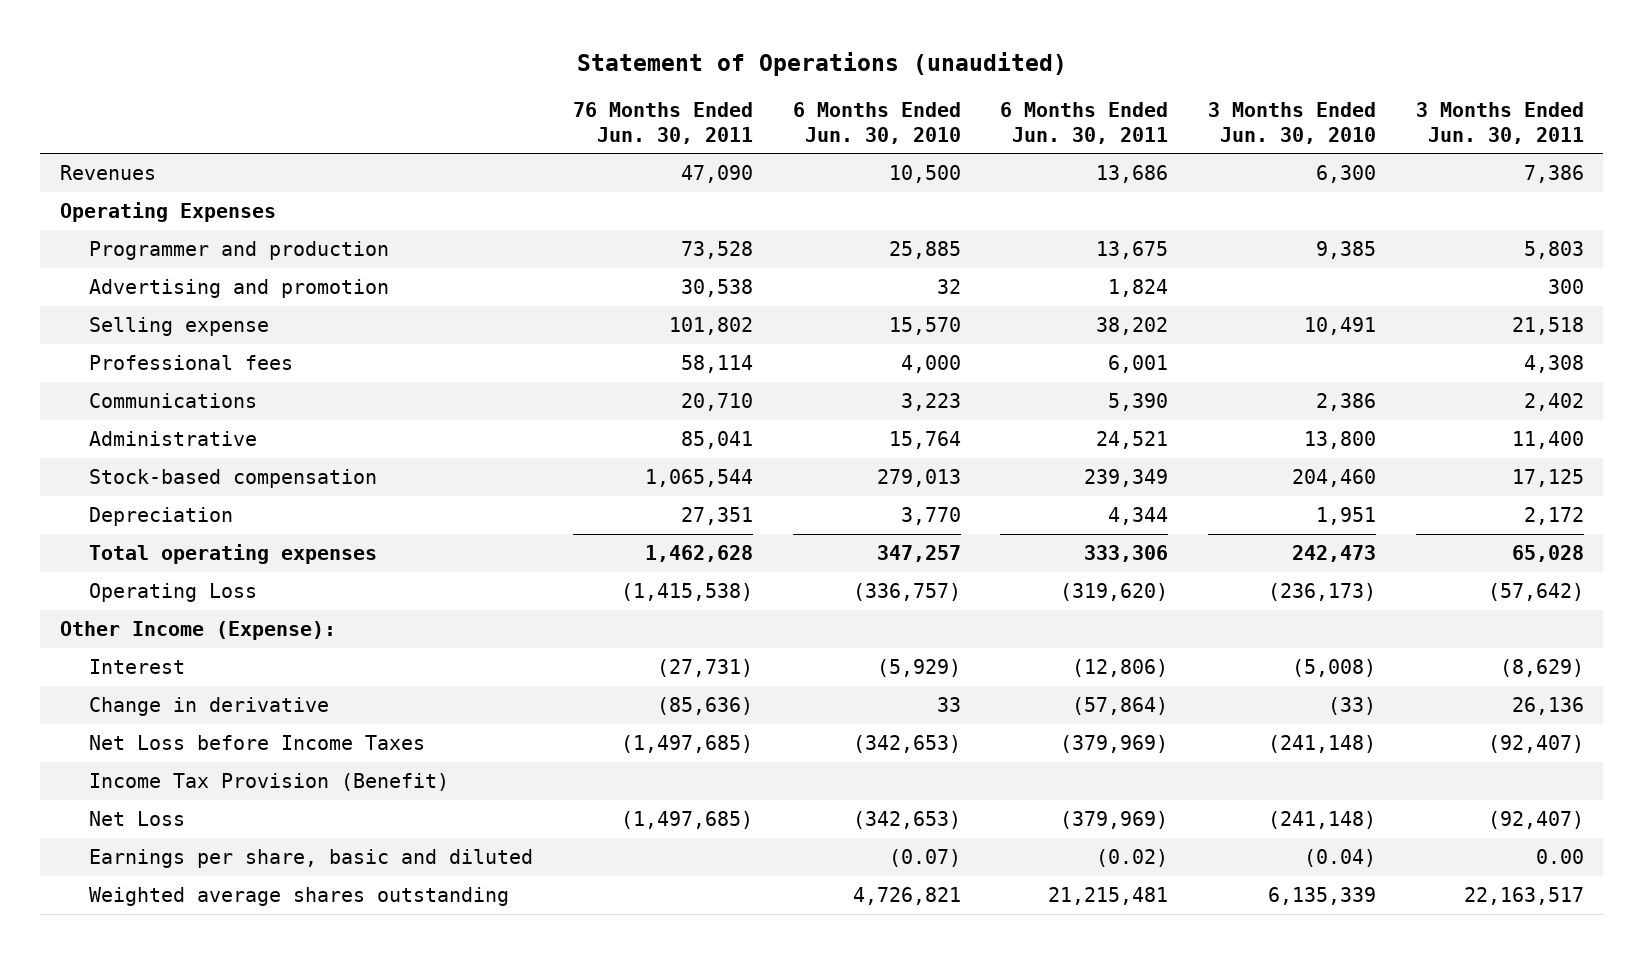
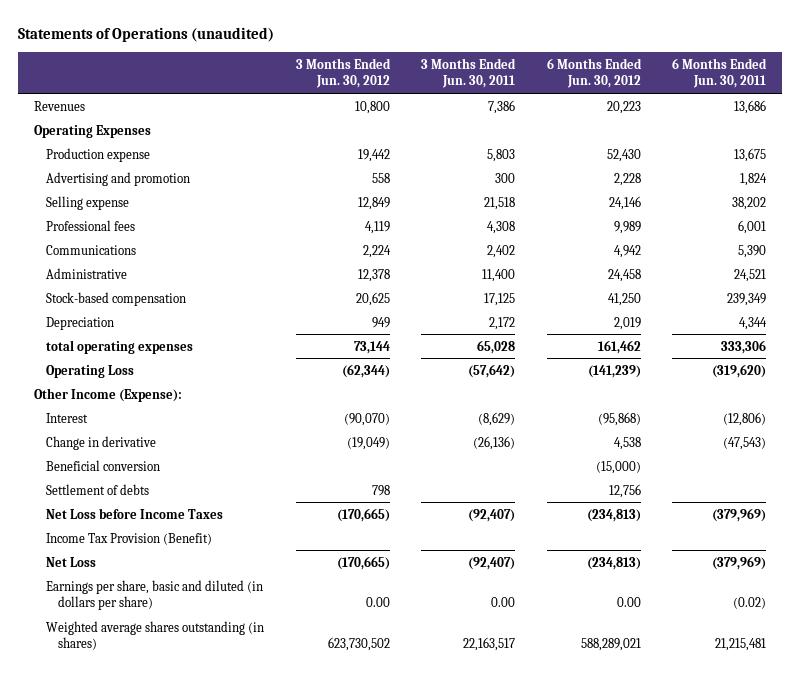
[576,52,1067,77] Statement of Operations (unaudited) -> [18,26,275,42] Statements of Operations (unaudited)
[573,102,754,144] 76 Months Ended Jun. 30, 2011 -> none
[792,102,961,144] 6 Months Ended Jun. 30, 2010 -> none
[1207,102,1376,144] 3 Months Ended Jun. 30, 2010 -> none
none -> [295,57,391,89] 3 Months Ended Jun. 30, 2012
none -> [546,57,642,89] 6 Months Ended Jun. 30, 2012
[89,241,390,261] Programmer and production -> [46,147,151,162] Production expense
[89,544,378,565] Total operating expenses -> [46,339,194,354] total operating expenses
[1072,697,1169,716] (57,864) -> [723,436,767,450] (47,543)
[1511,697,1584,716] 26,136 -> [473,435,516,450] (26,136)
none -> [46,459,161,471] Beneficial conversion
none -> [46,483,150,495] Settlement of debts
[89,849,534,869] Earnings per share, basic and diluted -> [46,579,264,611] Earnings per share, basic and diluted (in dollars per share)
[89,887,510,907] Weighted average shares outstanding -> [46,620,265,651] Weighted average shares outstanding (in shares)

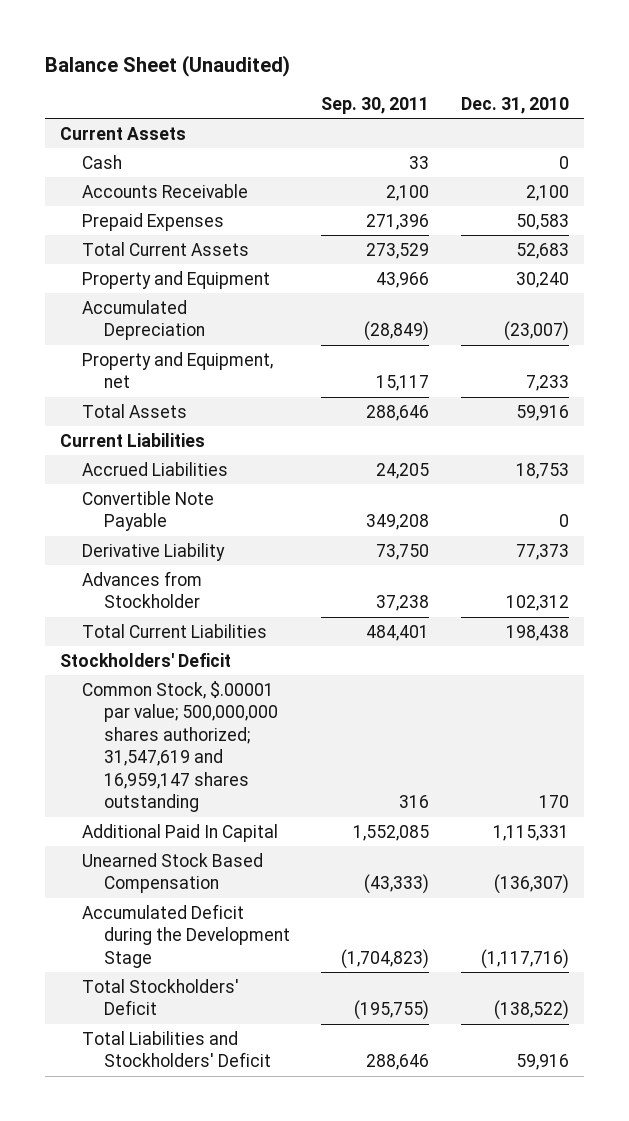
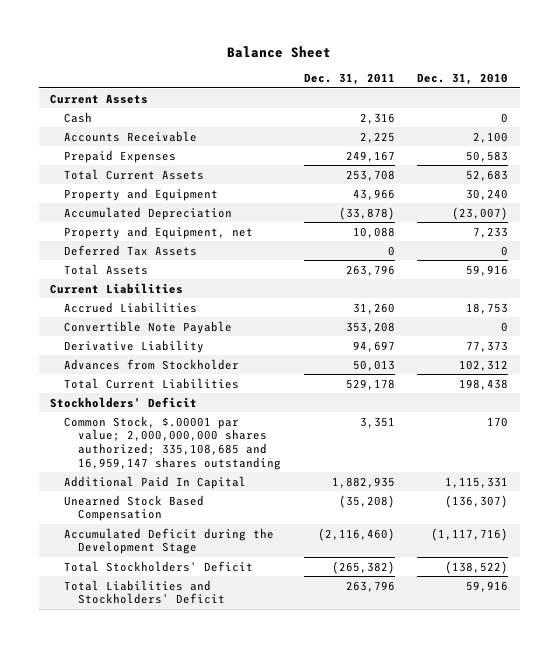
[44,54,290,77] Balance Sheet (Unaudited) -> [227,46,332,59] Balance Sheet
[321,96,430,114] Sep. 30, 2011 -> none
none -> [303,73,395,86] Dec. 31, 2011
none -> [64,244,198,256] Deferred Tax Assets
[82,680,278,813] Common Stock, $.00001 par value; 500,000,000 shares authorized; 31,547,619 and 16,959,147 shares outstanding -> [64,415,282,470] Common Stock, $.00001 par value; 2,000,000,000 shares authorized; 335,108,685 and 16,959,147 shares outstanding

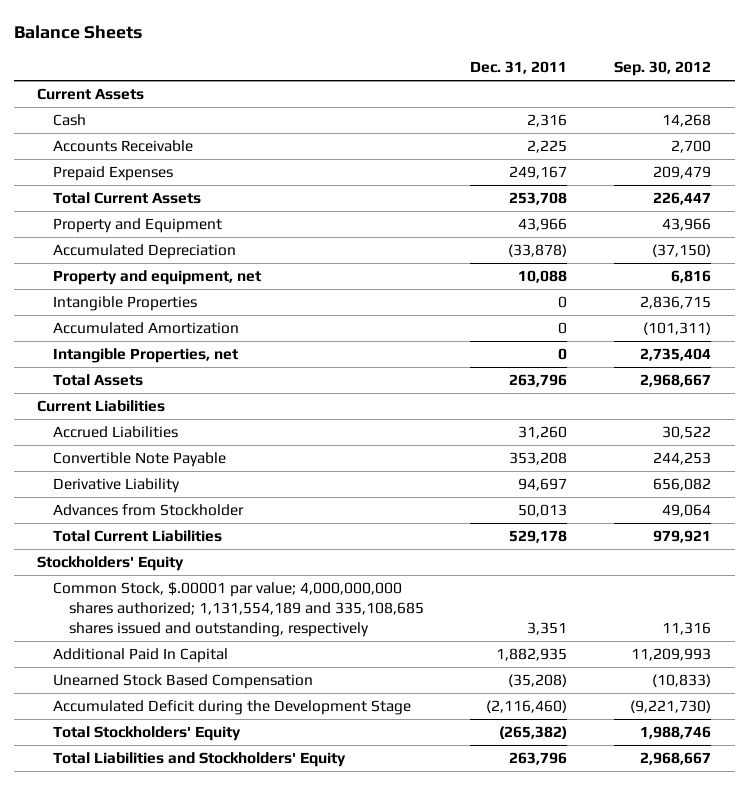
[227,46,332,59] Balance Sheet -> [13,25,142,40] Balance Sheets
[417,73,509,86] Dec. 31, 2010 -> none
none -> [614,61,712,77] Sep. 30, 2012
[64,244,198,256] Deferred Tax Assets -> none
[64,225,254,239] Property and Equipment, net -> [52,270,261,286] Property and equipment, net
none -> [52,296,197,312] Intangible Properties
none -> [52,322,239,335] Accumulated Amortization
none -> [52,348,238,364] Intangible Properties, net
[50,396,198,408] Stockholders' Deficit -> [37,556,185,572] Stockholders' Equity
[64,415,282,470] Common Stock, $.00001 par value; 2,000,000,000 shares authorized; 335,108,685 and 16,959,147 shares outstanding -> [52,582,424,638] Common Stock, $.00001 par value; 4,000,000,000 shares authorized; 1,131,554,189 and 335,108,685 shares issued and outstanding, respectively
[64,560,254,572] Total Stockholders' Deficit -> [52,726,241,742] Total Stockholders' Equity
[64,579,226,605] Total Liabilities and Stockholders' Deficit -> [52,752,346,768] Total Liabilities and Stockholders' Equity

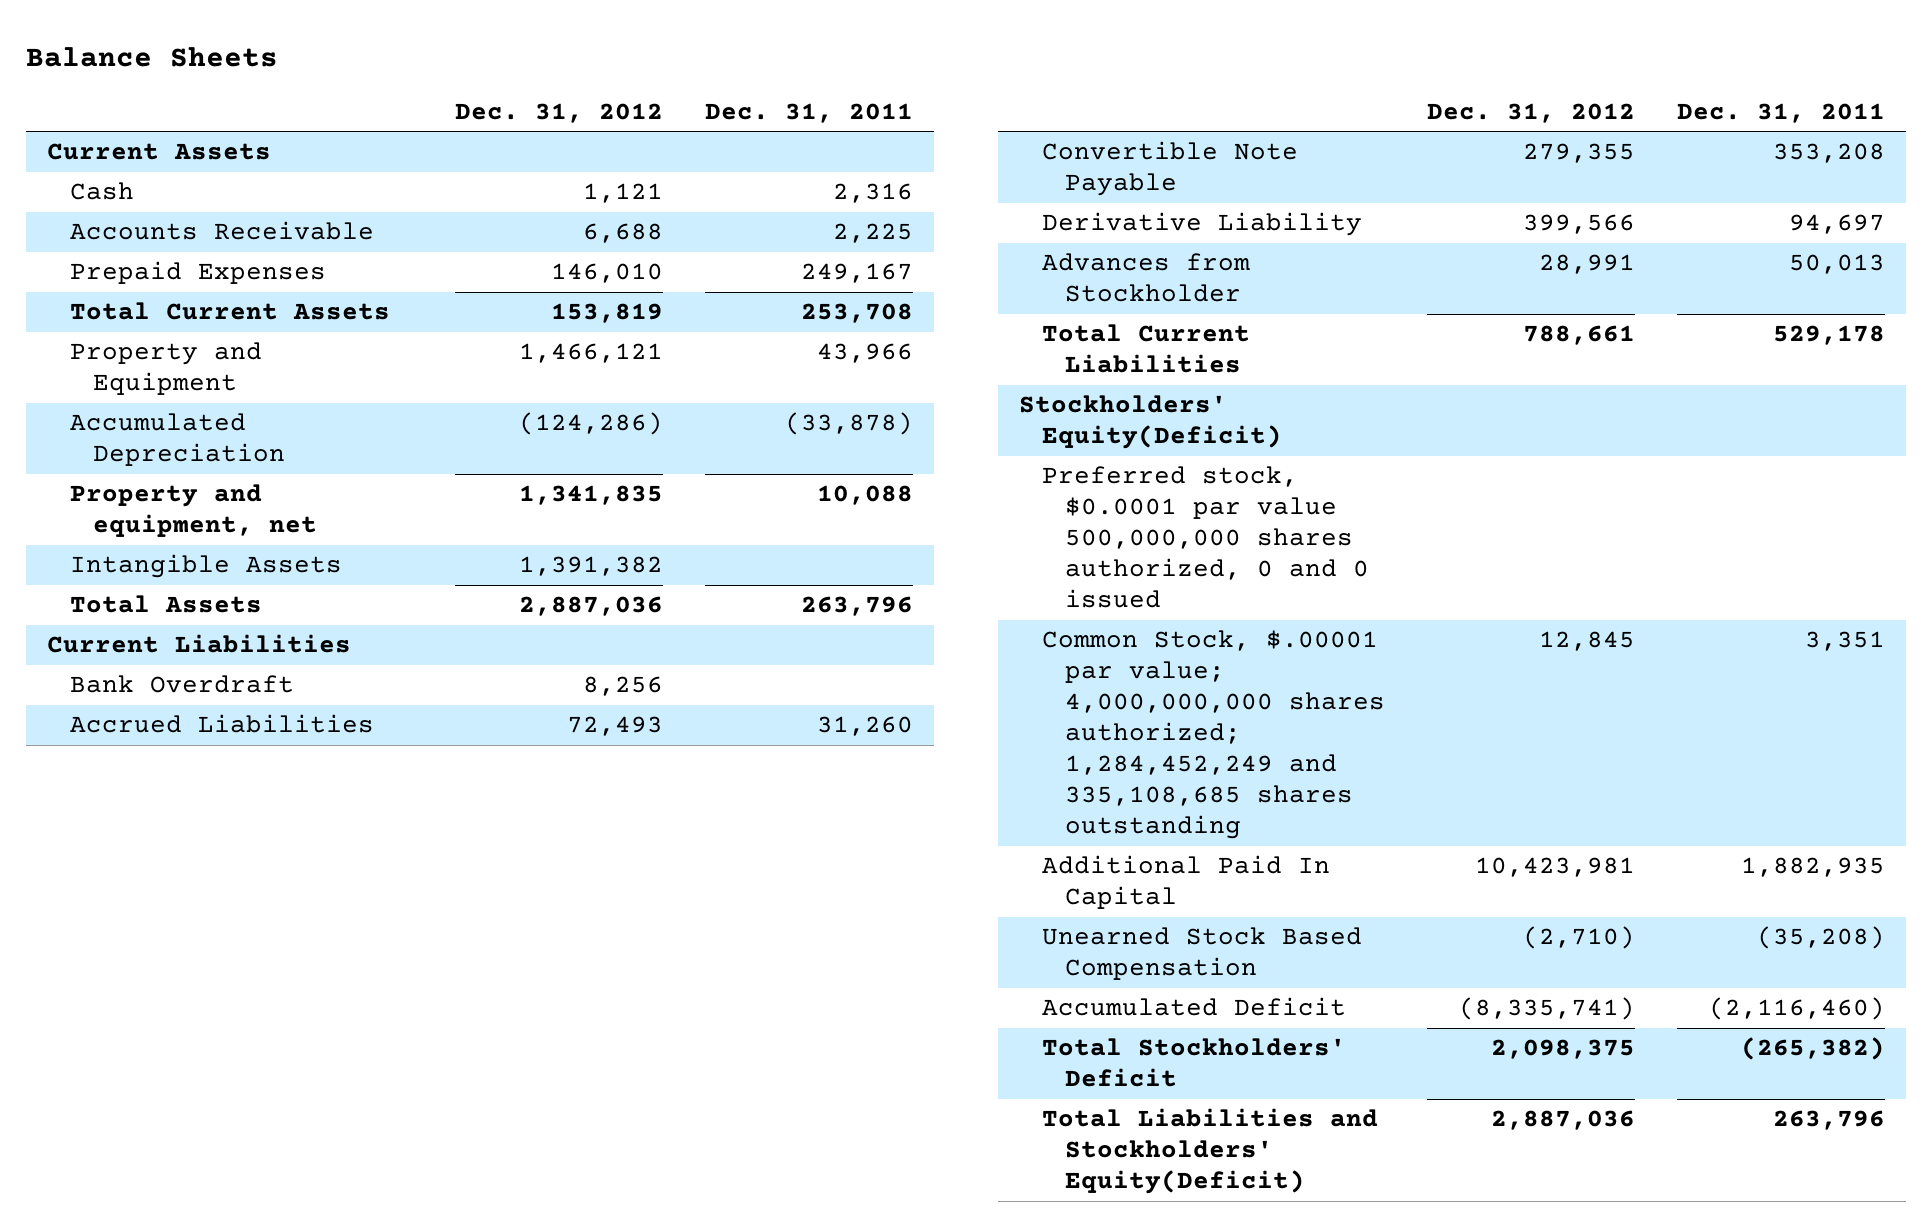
[614,61,712,77] Sep. 30, 2012 -> none
none -> [454,102,663,123] Dec. 31, 2012
[52,296,197,312] Intangible Properties -> none
[52,322,239,335] Accumulated Amortization -> none
[52,348,238,364] Intangible Properties, net -> none
none -> [69,554,342,579] Intangible Assets
none -> [69,675,294,694] Bank Overdraft
[37,556,185,572] Stockholders' Equity -> [1019,395,1282,450] Stockholders' Equity(Deficit)
none -> [1041,466,1369,609] Preferred stock, $0.0001 par value 500,000,000 shares authorized, 0 and 0 issued
[52,582,424,638] Common Stock, $.00001 par value; 4,000,000,000 shares authorized; 1,131,554,189 and 335,108,685 shares issued and outstanding, respectively -> [1041,630,1385,840] Common Stock, $.00001 par value; 4,000,000,000 shares authorized; 1,284,452,249 and 335,108,685 shares outstanding
[52,700,411,716] Accumulated Deficit during the Development Stage -> [1041,997,1346,1017] Accumulated Deficit
[52,726,241,742] Total Stockholders' Equity -> [1041,1038,1346,1088] Total Stockholders' Deficit
[52,752,346,768] Total Liabilities and Stockholders' Equity -> [1041,1108,1378,1195] Total Liabilities and Stockholders' Equity(Deficit)

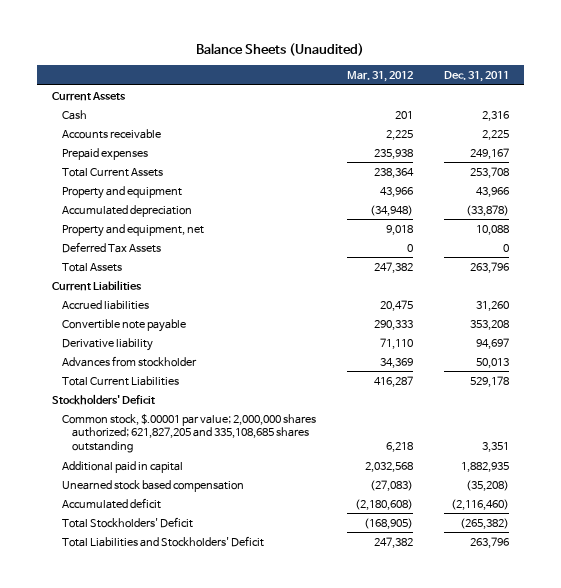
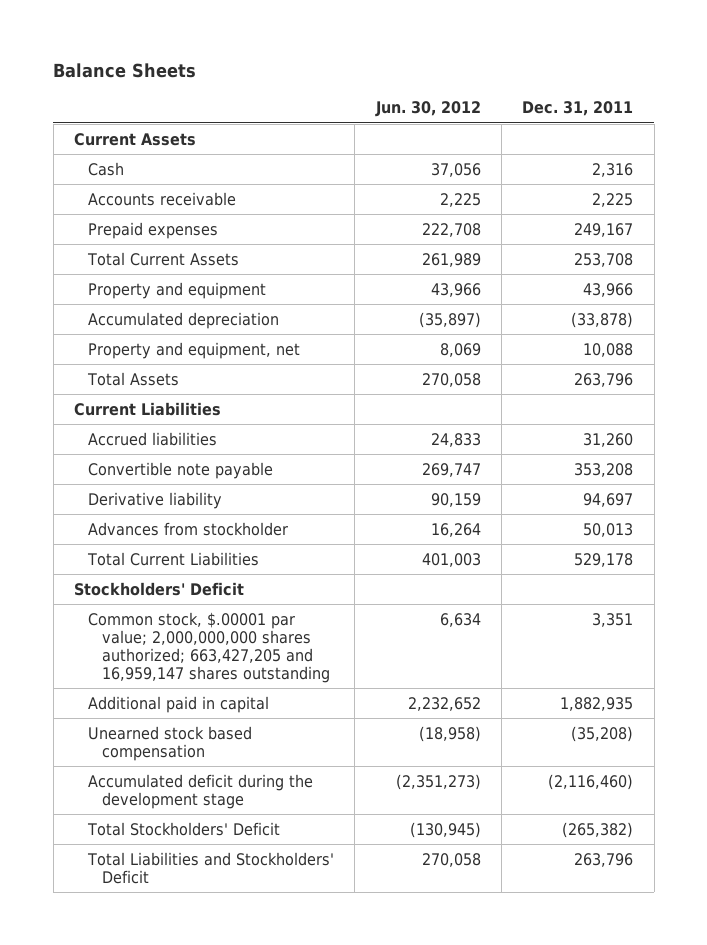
[196,43,365,57] Balance Sheets (Unaudited) -> [53,62,197,78] Balance Sheets
[346,71,413,83] Mar. 31, 2012 -> none
none -> [374,101,481,118] Jun. 30, 2012
[62,241,162,253] Deferred Tax Assets -> none
[62,413,317,454] Common stock, $.00001 par value; 2,000,000 shares authorized; 621,827,205 and 335,108,685 shares outstanding -> [88,611,331,683] Common stock, $.00001 par value; 2,000,000,000 shares authorized; 663,427,205 and 16,959,147 shares outstanding
[62,497,162,509] Accumulated deficit -> [88,773,314,809] Accumulated deficit during the development stage

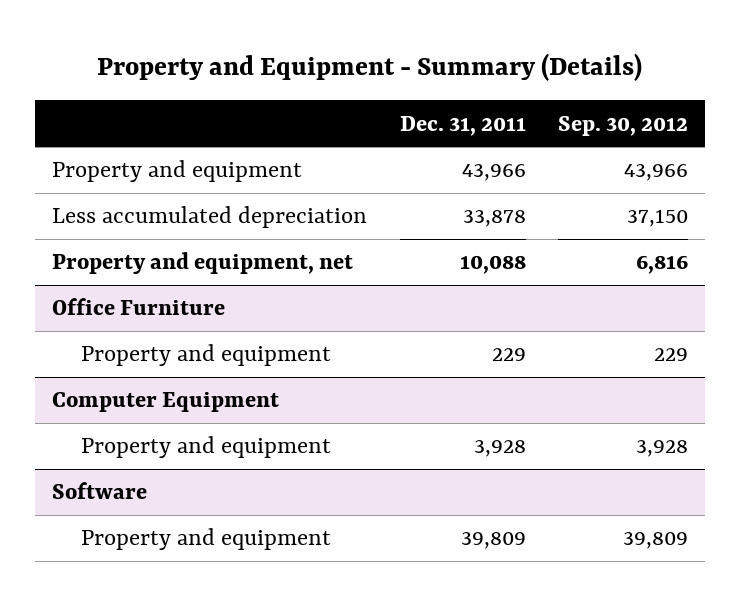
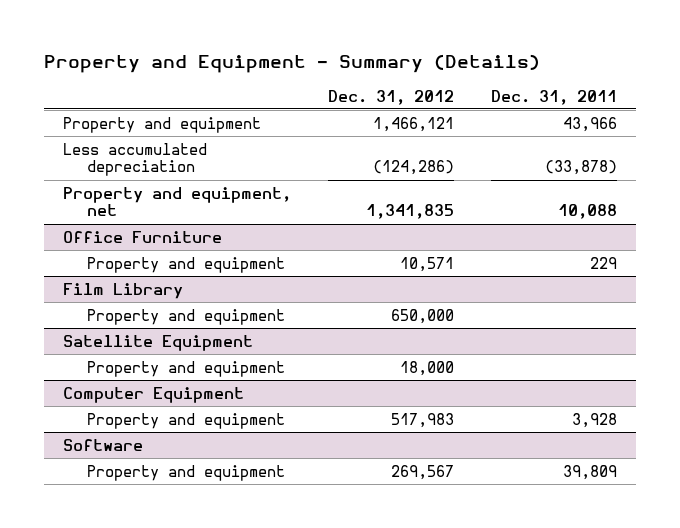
[558,115,689,136] Sep. 30, 2012 -> none
none -> [327,89,454,105] Dec. 31, 2012
[462,210,526,228] 33,878 -> [544,160,617,176] (33,878)
none -> [62,282,183,299] Film Library
none -> [86,308,285,325] Property and equipment
none -> [62,334,253,351] Satellite Equipment
none -> [86,360,285,377] Property and equipment

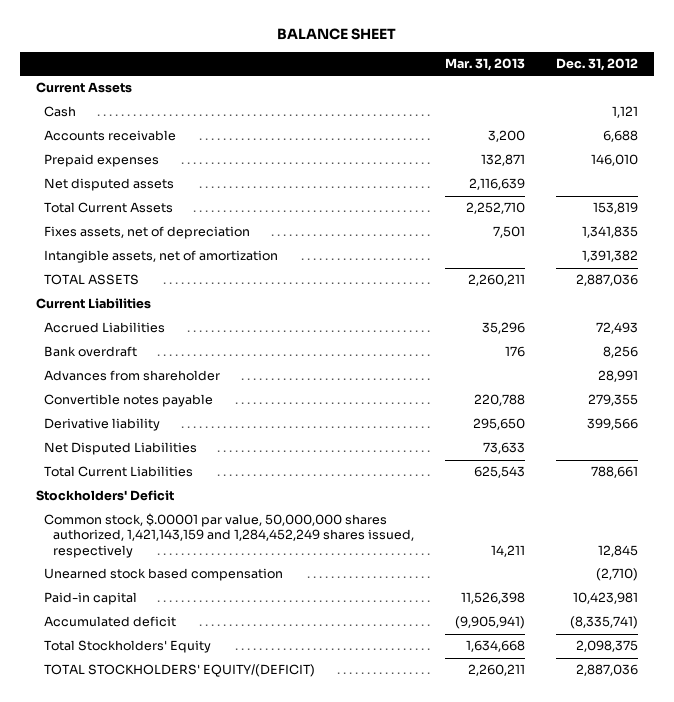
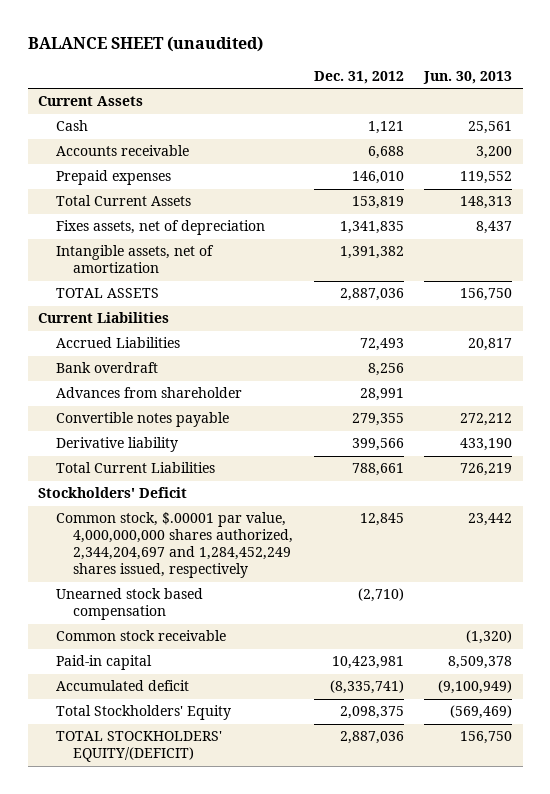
[276,28,396,41] BALANCE SHEET -> [27,36,263,53] BALANCE SHEET (unaudited)
[445,57,526,71] Mar. 31, 2013 -> none
none -> [423,70,513,84] Jun. 30, 2013
[44,178,175,192] Net disputed assets -> none
[44,442,198,456] Net Disputed Liabilities -> none
[44,513,414,558] Common stock, $.00001 par value, 50,000,000 shares authorized, 1,421,143,159 and 1,284,452,249 shares issued, respectively -> [55,512,294,579] Common stock, $.00001 par value, 4,000,000,000 shares authorized, 2,344,204,697 and 1,284,452,249 shares issued, respectively
none -> [55,630,226,642] Common stock receivable

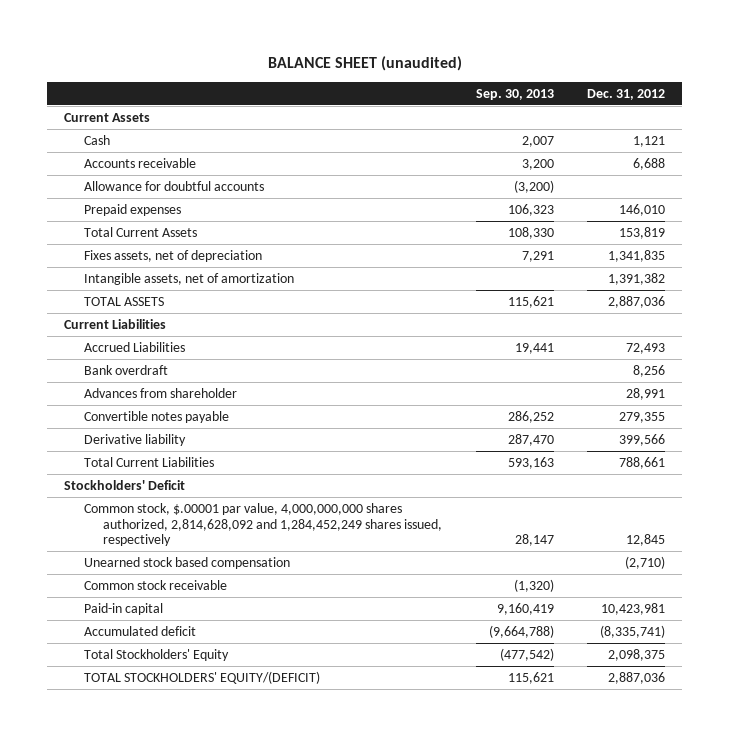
[423,70,513,84] Jun. 30, 2013 -> none
none -> [475,88,554,100] Sep. 30, 2013
none -> [83,180,264,191] Allowance for doubtful accounts
[55,512,294,579] Common stock, $.00001 par value, 4,000,000,000 shares authorized, 2,344,204,697 and 1,284,452,249 shares issued, respectively -> [83,502,443,547] Common stock, $.00001 par value, 4,000,000,000 shares authorized, 2,814,628,092 and 1,284,452,249 shares issued, respectively

